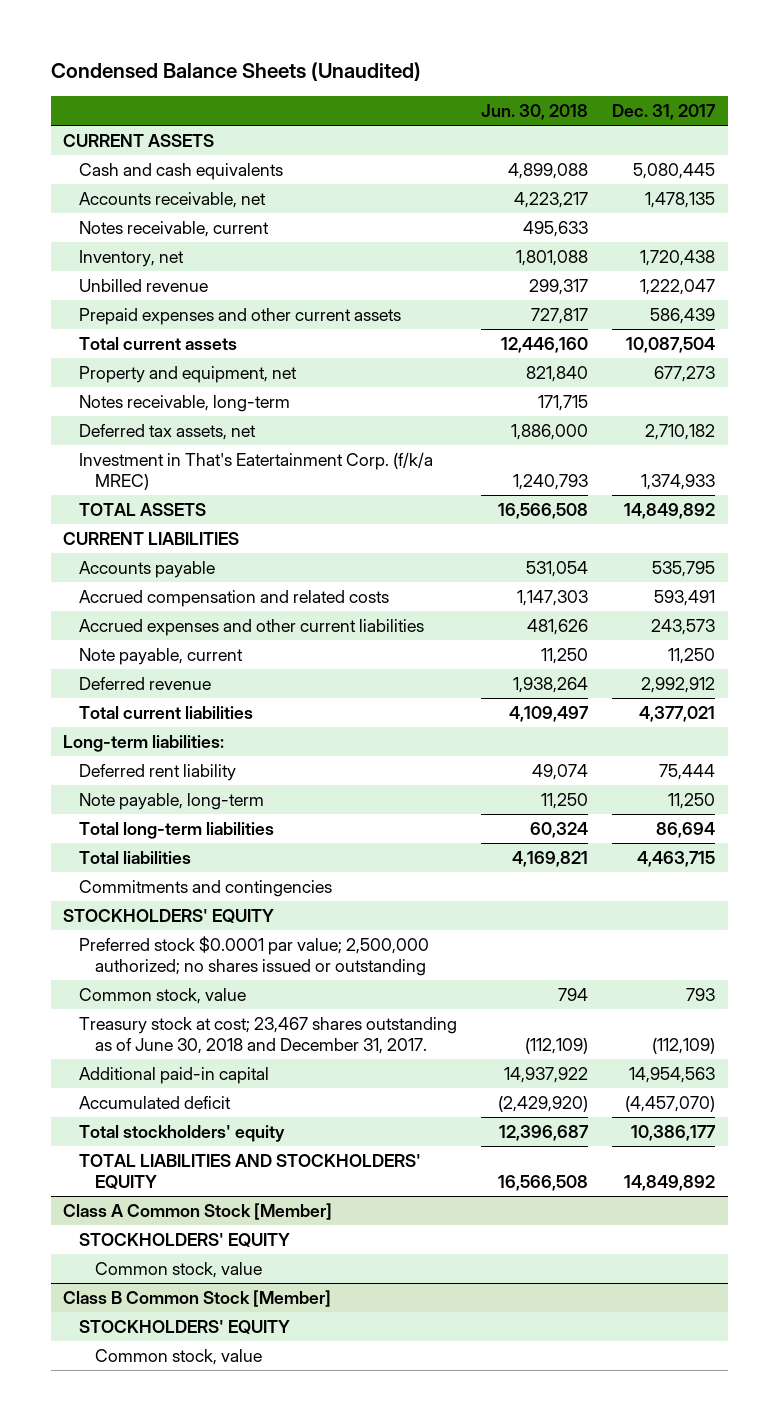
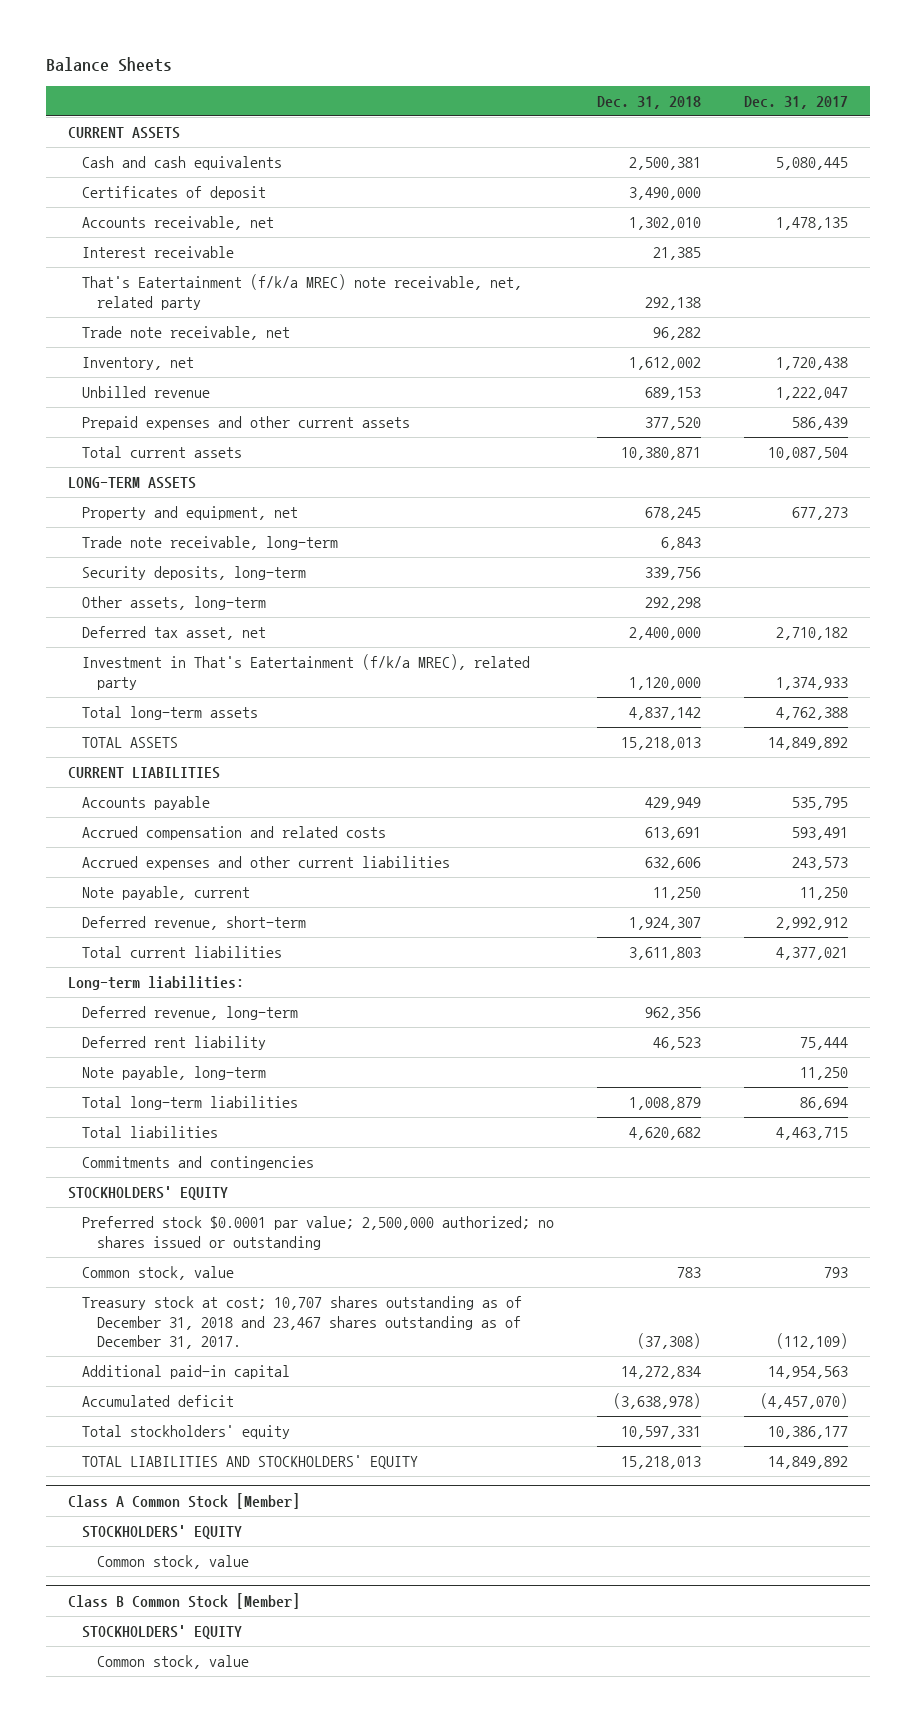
[50,62,421,82] Condensed Balance Sheets (Unaudited) -> [46,57,173,73] Balance Sheets
[481,103,589,120] Jun. 30, 2018 -> none
none -> [597,95,702,109] Dec. 31, 2018
none -> [82,186,267,201] Certificates of deposit
[78,221,269,238] Notes receivable, current -> none
none -> [82,246,235,259] Interest receivable
none -> [82,274,523,310] That's Eatertainment (f/k/a MREC) note receivable, net, related party
none -> [82,326,291,341] Trade note receivable, net
none -> [67,477,196,490] LONG-TERM ASSETS
[78,395,290,413] Notes receivable, long-term -> [82,536,339,551] Trade note receivable, long-term
none -> [82,566,307,581] Security deposits, long-term
none -> [82,596,267,611] Other assets, long-term
[78,424,256,441] Deferred tax assets, net -> [82,626,267,641] Deferred tax asset, net
[78,452,433,491] Investment in That's Eatertainment Corp. (f/k/a MREC) -> [82,654,531,690] Investment in That's Eatertainment (f/k/a MREC), related party
none -> [82,706,259,721] Total long-term assets
[78,677,211,691] Deferred revenue -> [82,916,307,931] Deferred revenue, short-term
none -> [82,1006,299,1021] Deferred revenue, long-term
[78,1017,457,1055] Treasury stock at cost; 23,467 shares outstanding as of June 30, 2018 and December 31, 2017. -> [82,1296,523,1350] Treasury stock at cost; 10,707 shares outstanding as of December 31, 2018 and 23,467 shares outstanding as of December 31, 2017.

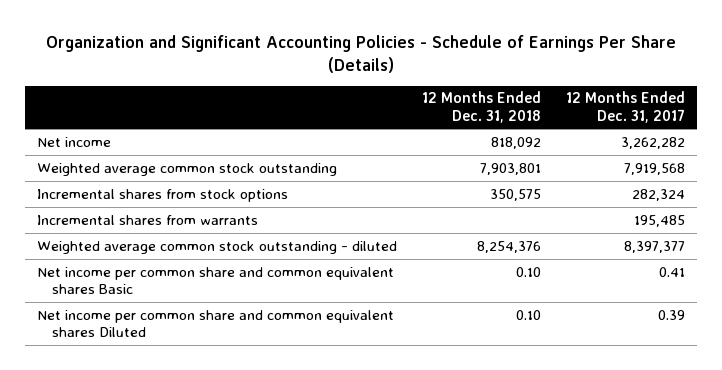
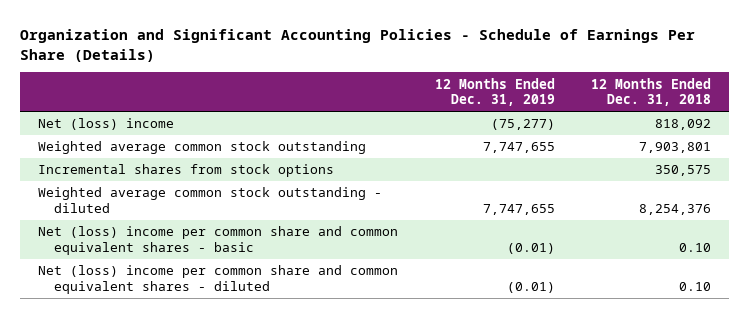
[566,91,686,123] 12 Months Ended Dec. 31, 2017 -> none
none -> [434,77,555,107] 12 Months Ended Dec. 31, 2019
[37,136,112,147] Net income -> [38,118,175,131] Net (loss) income
[37,214,259,225] Incremental shares from warrants -> none
[37,266,395,295] Net income per common share and common equivalent shares Basic -> [38,226,399,255] Net (loss) income per common share and common equivalent shares - basic
[37,309,395,338] Net income per common share and common equivalent shares Diluted -> [38,265,399,294] Net (loss) income per common share and common equivalent shares - diluted

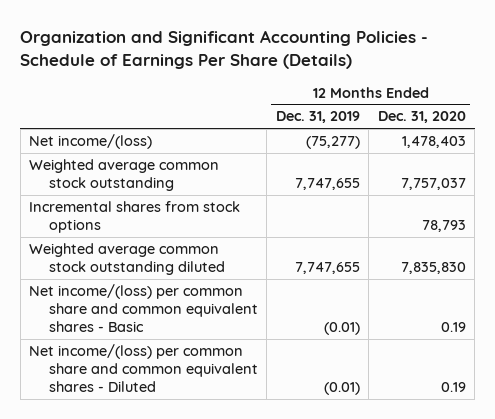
[590,77,711,107] 12 Months Ended Dec. 31, 2018 -> none
none -> [377,111,466,124] Dec. 31, 2020
[38,118,175,131] Net (loss) income -> [29,134,153,150] Net income/(loss)
[38,187,383,213] Weighted average common stock outstanding - diluted -> [29,243,225,276] Weighted average common stock outstanding diluted
[38,226,399,255] Net (loss) income per common share and common equivalent shares - basic -> [29,284,258,333] Net income/(loss) per common share and common equivalent shares - Basic
[38,265,399,294] Net (loss) income per common share and common equivalent shares - diluted -> [29,344,258,393] Net income/(loss) per common share and common equivalent shares - Diluted

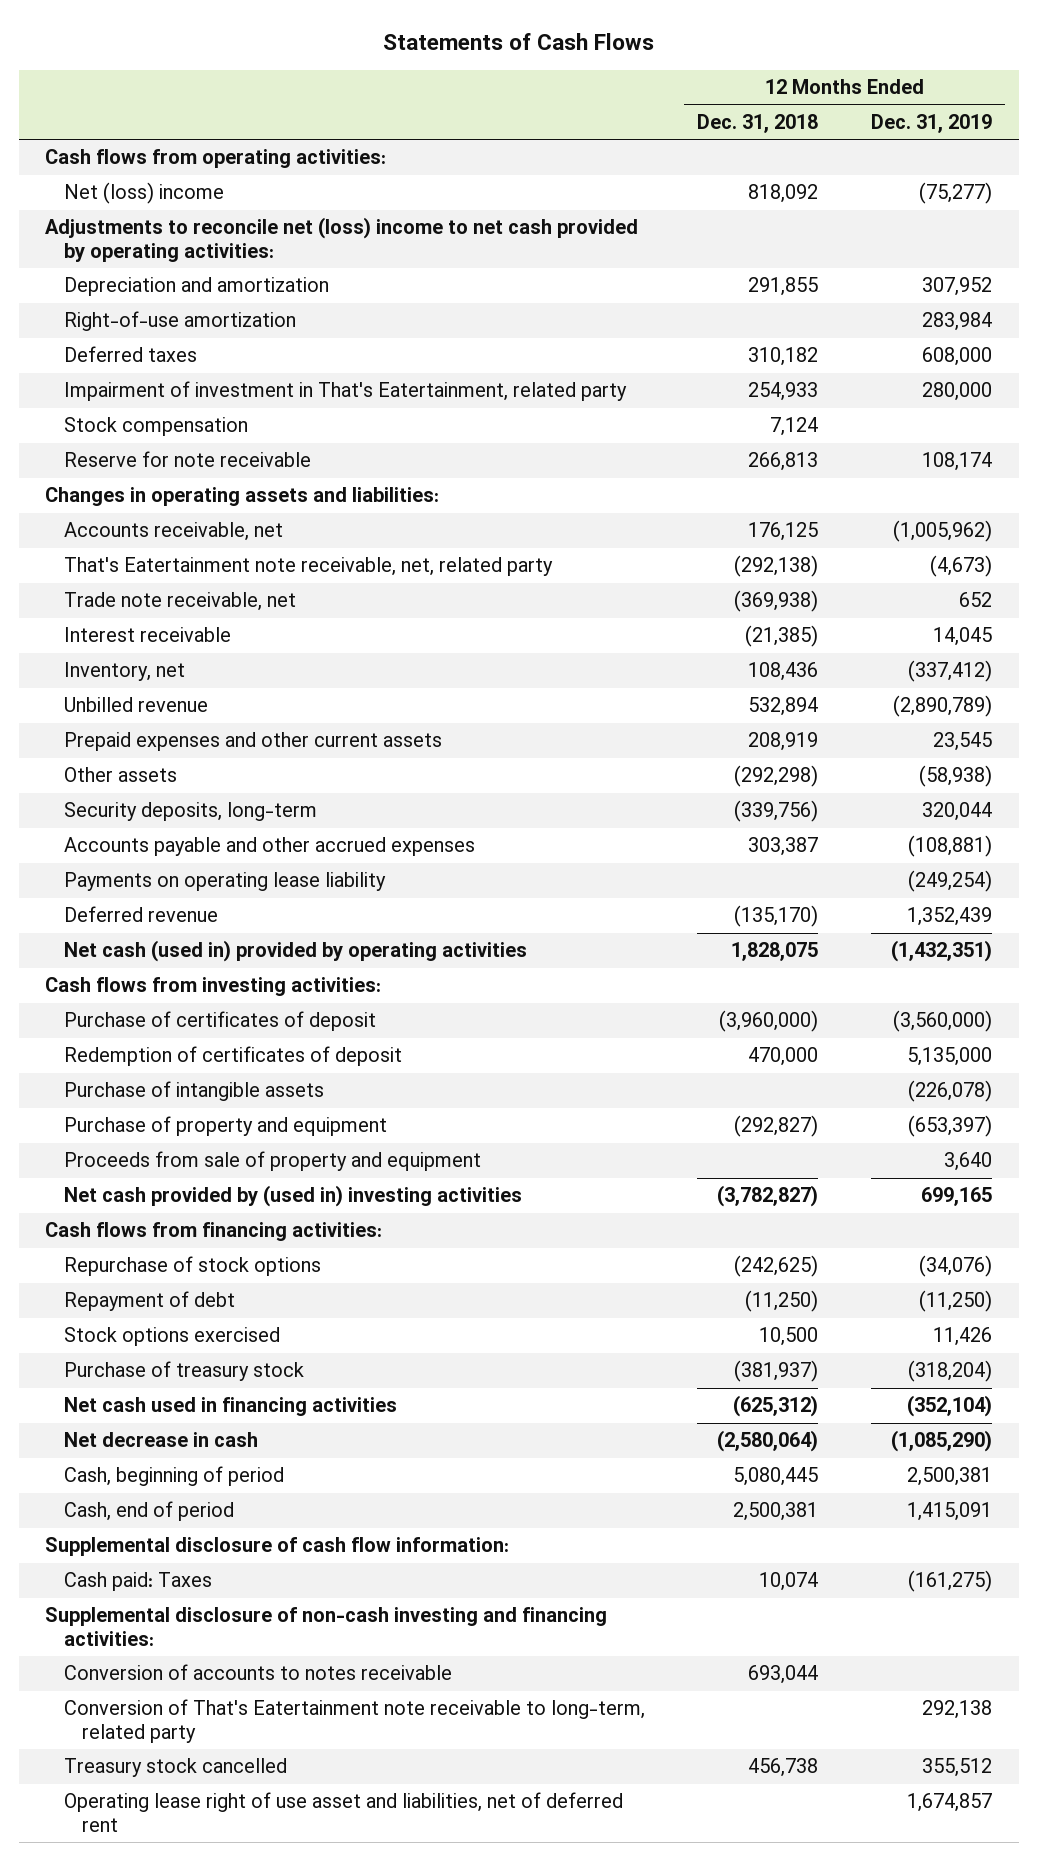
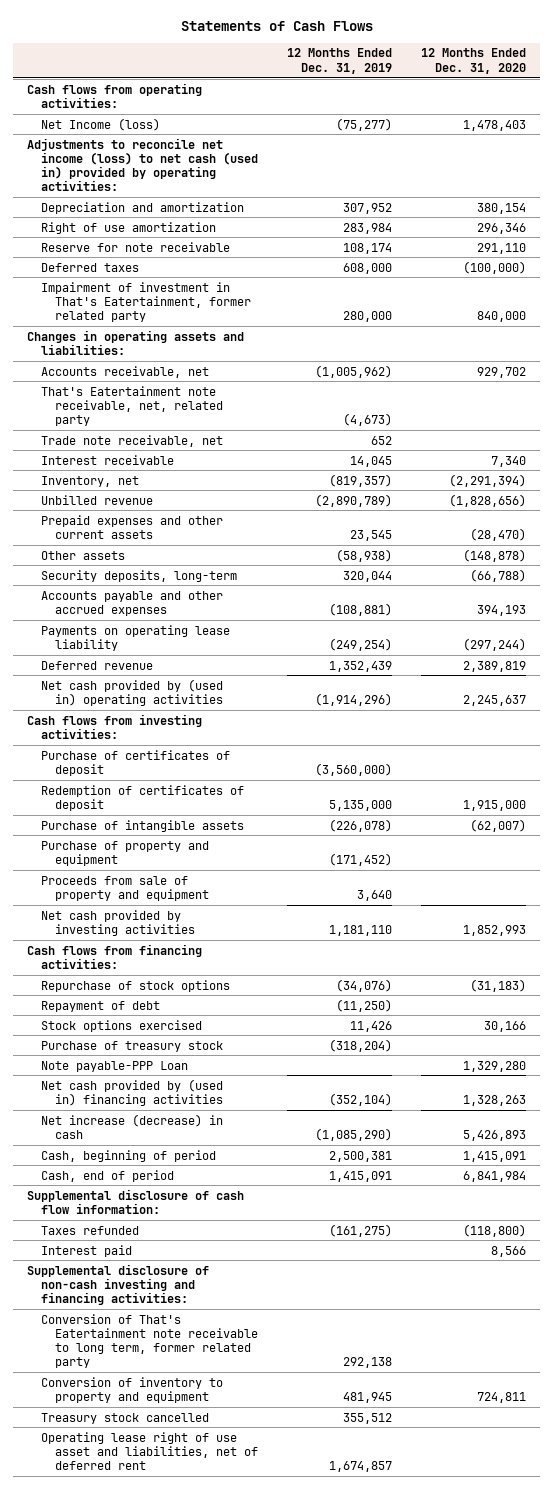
[697,113,819,133] Dec. 31, 2018 -> none
none -> [420,48,526,74] 12 Months Ended Dec. 31, 2020
[63,182,224,205] Net (loss) income -> [41,117,161,131] Net Income (loss)
[45,217,639,262] Adjustments to reconcile net (loss) income to net cash provided by operating activities: -> [27,137,259,192] Adjustments to reconcile net income (loss) to net cash (used in) provided by operating activities:
[63,381,627,402] Impairment of investment in That's Eatertainment, related party -> none
[63,417,248,437] Stock compensation -> none
[63,311,296,332] Right-of-use amortization -> [41,221,217,234] Right of use amortization
[63,346,197,363] Deferred taxes -> [41,262,140,272] Deferred taxes
none -> [41,281,251,322] Impairment of investment in That's Eatertainment, former related party
[908,660,993,683] (337,412) -> [329,473,393,487] (819,357)
[63,940,527,963] Net cash (used in) provided by operating activities -> [41,678,224,706] Net cash provided by (used in) operating activities
[891,940,993,963] (1,432,351) -> [315,692,393,706] (1,914,296)
[908,1115,993,1138] (653,397) -> [329,852,393,866] (171,452)
[63,1185,522,1208] Net cash provided by (used in) investing activities -> [41,909,195,936] Net cash provided by investing activities
[921,1187,993,1207] 699,165 -> [329,924,393,936] 1,181,110
none -> [41,1060,189,1072] Note payable-PPP Loan
[63,1397,397,1417] Net cash used in financing activities -> [41,1078,224,1106] Net cash provided by (used in) financing activities
[63,1432,258,1448] Net decrease in cash -> [41,1113,224,1139] Net increase (decrease) in cash
[63,1572,212,1592] Cash paid: Taxes -> [41,1225,140,1235] Taxes refunded
none -> [41,1244,133,1257] Interest paid
[63,1664,452,1681] Conversion of accounts to notes receivable -> none
[63,1699,645,1743] Conversion of That's Eatertainment note receivable to long-term, related party -> [41,1313,258,1369] Conversion of That's Eatertainment note receivable to long term, former related party
none -> [41,1376,224,1403] Conversion of inventory to property and equipment

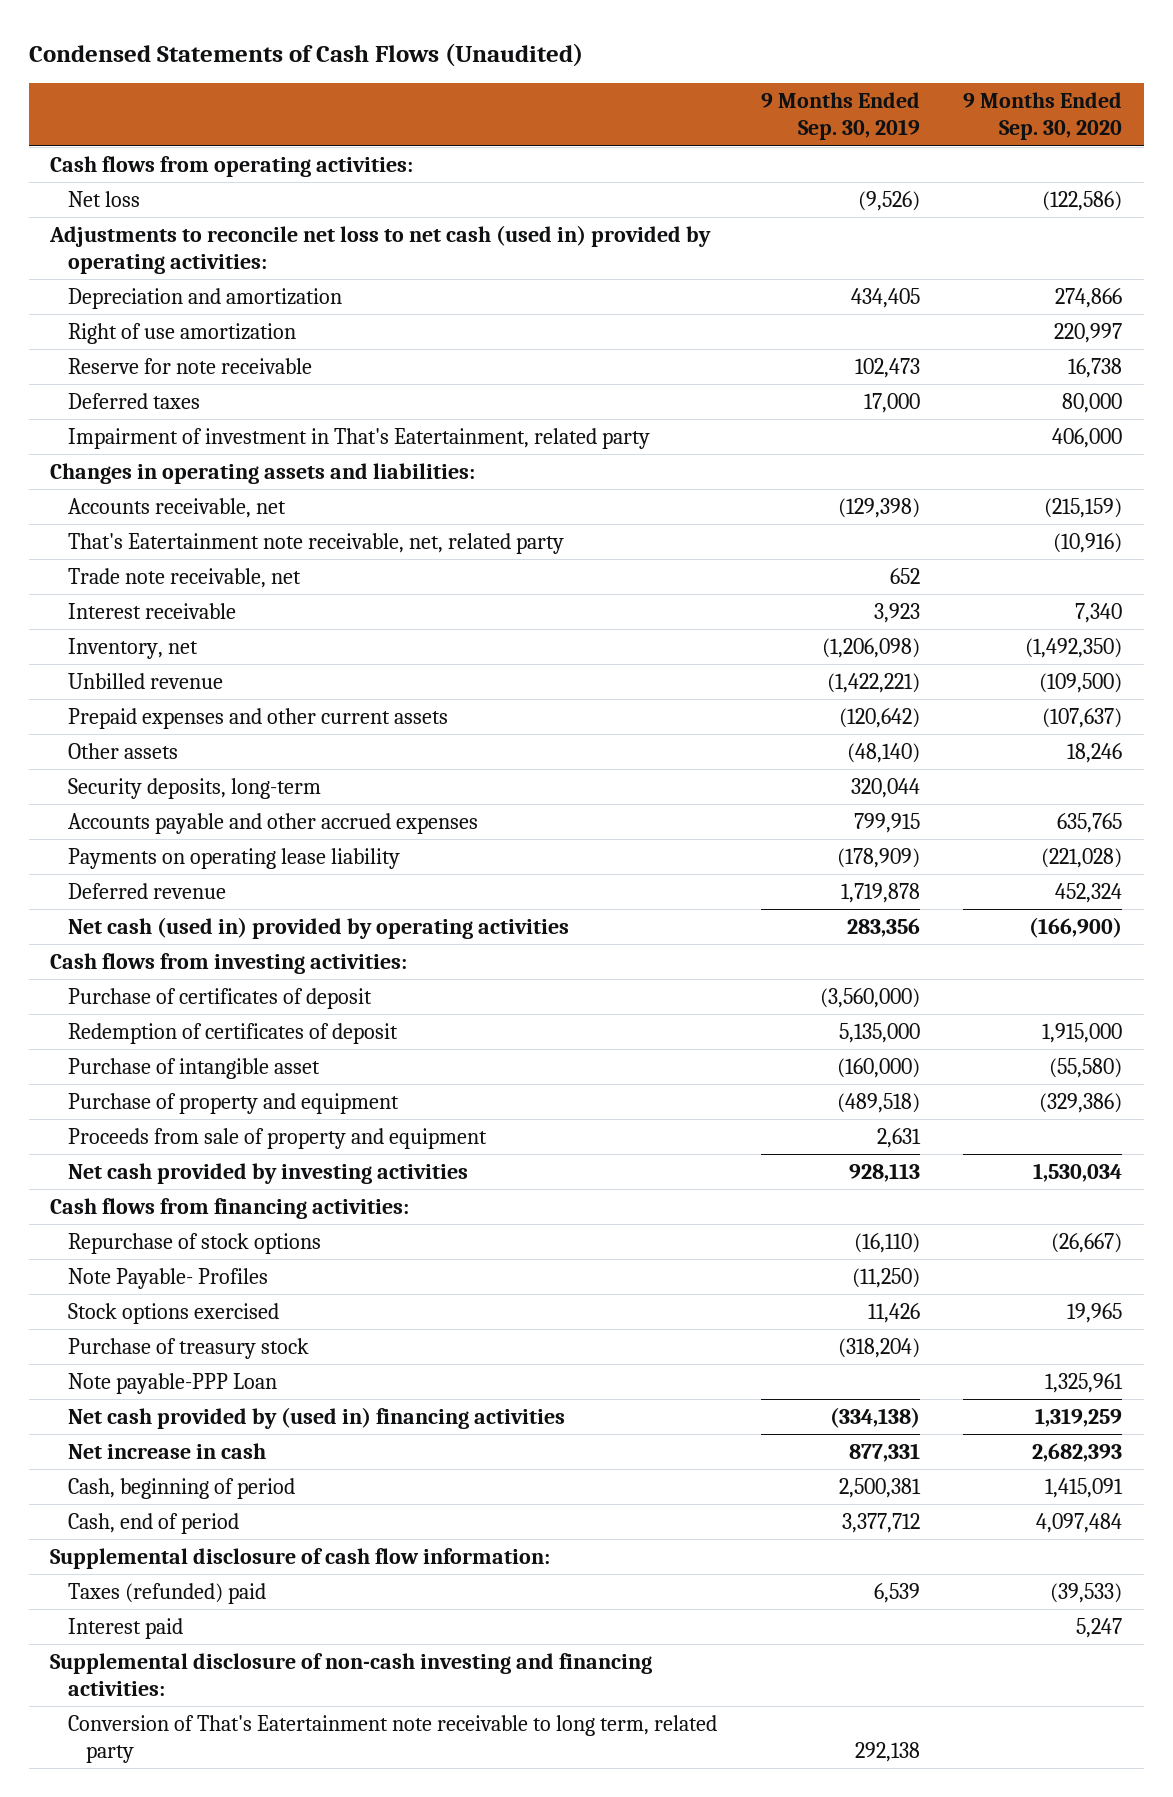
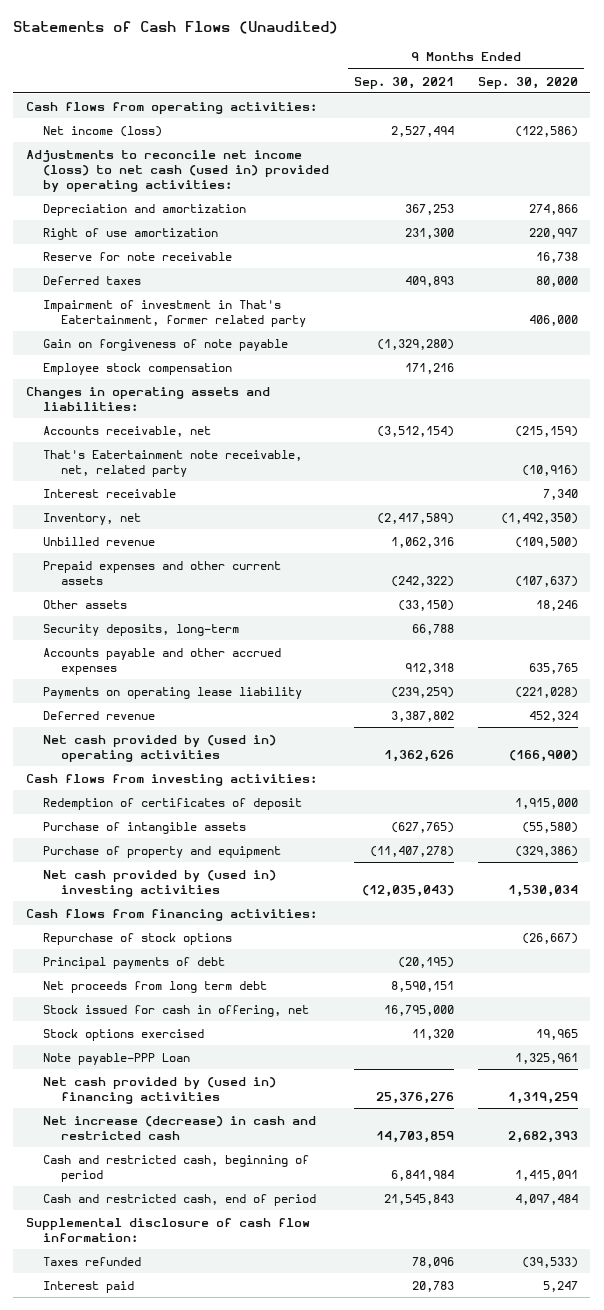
[28,42,583,67] Condensed Statements of Cash Flows (Unaudited) -> [13,21,339,35] Statements of Cash Flows (Unaudited)
[760,92,920,141] 9 Months Ended Sep. 30, 2019 -> none
none -> [353,76,454,89] Sep. 30, 2021
[68,190,141,207] Net loss -> [43,125,163,137] Net income (loss)
[49,224,712,275] Adjustments to reconcile net loss to net cash (used in) provided by operating activities: -> [25,149,330,192] Adjustments to reconcile net income (loss) to net cash (used in) provided by operating activities:
[68,427,651,449] Impairment of investment in That's Eatertainment, related party -> [43,299,307,327] Impairment of investment in That's Eatertainment, former related party
none -> [43,338,289,351] Gain on forgiveness of note payable
none -> [43,362,233,375] Employee stock compensation
[68,567,302,588] Trade note receivable, net -> none
[68,916,570,939] Net cash (used in) provided by operating activities -> [43,734,277,762] Net cash provided by (used in) operating activities
[68,987,373,1009] Purchase of certificates of deposit -> none
[68,1057,321,1079] Purchase of intangible asset -> [43,821,247,834] Purchase of intangible assets
[68,1127,488,1149] Proceeds from sale of property and equipment -> none
[68,1162,469,1184] Net cash provided by investing activities -> [43,869,277,897] Net cash provided by (used in) investing activities
[68,1267,269,1289] Note Payable- Profiles -> none
none -> [43,956,226,969] Principal payments of debt
none -> [43,980,268,993] Net proceeds from long term debt
none -> [43,1004,310,1017] Stock issued for cash in offering, net
[68,1337,310,1359] Purchase of treasury stock -> none
[68,1442,267,1459] Net increase in cash -> [43,1115,317,1140] Net increase (decrease) in cash and restricted cash
[68,1477,296,1499] Cash, beginning of period -> [43,1154,310,1182] Cash and restricted cash, beginning of period
[68,1512,240,1534] Cash, end of period -> [43,1193,317,1206] Cash and restricted cash, end of period
[68,1582,267,1604] Taxes (refunded) paid -> [43,1256,142,1266] Taxes refunded
[50,1652,653,1697] Supplemental disclosure of non-cash investing and financing activities: -> none
[68,1714,718,1764] Conversion of That's Eatertainment note receivable to long term, related party -> none

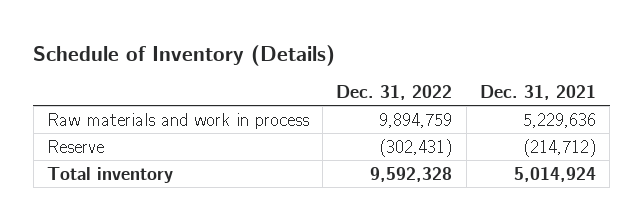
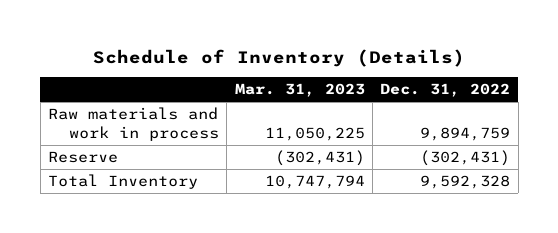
[479,84,596,100] Dec. 31, 2021 -> none
none -> [234,83,365,98] Mar. 31, 2023
[46,166,173,183] Total inventory -> [48,174,199,190] Total Inventory

